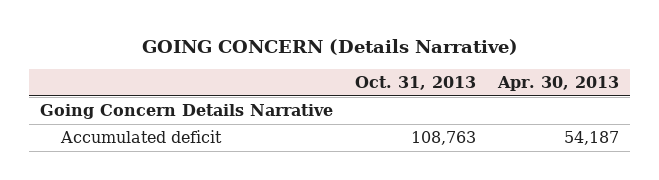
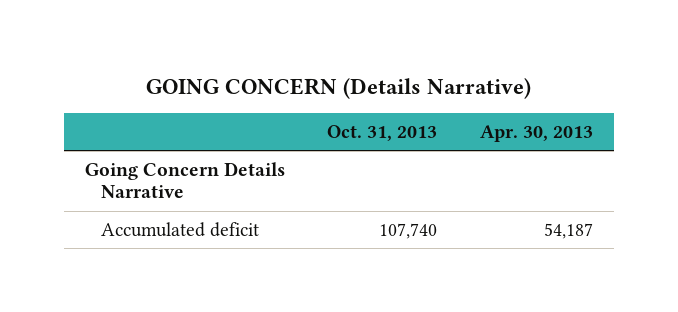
[411,131,477,146] 108,763 -> [379,222,438,239] 107,740

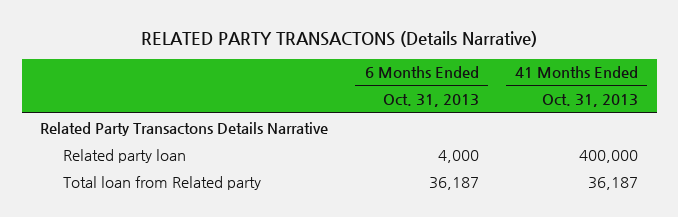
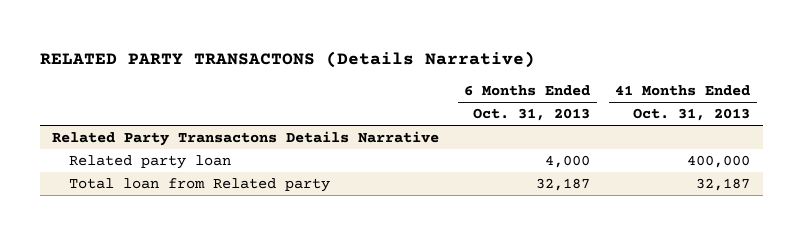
[428,176,479,190] 36,187 -> [536,178,591,192] 32,187
[588,176,639,190] 36,187 -> [696,178,751,192] 32,187

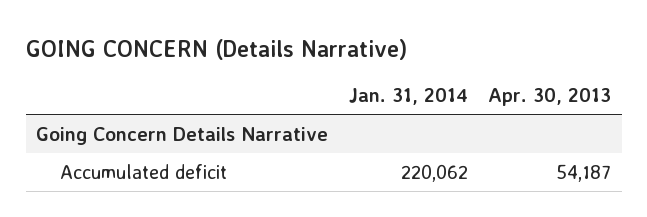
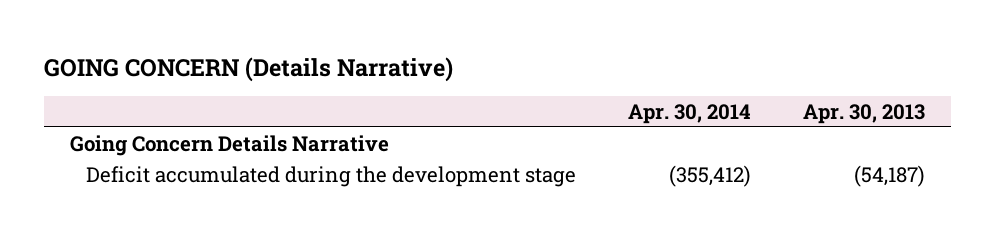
[348,88,468,106] Jan. 31, 2014 -> none
none -> [628,103,752,124] Apr. 30, 2014
[59,163,227,179] Accumulated deficit -> [85,165,576,187] Deficit accumulated during the development stage
[556,163,612,182] 54,187 -> [854,164,926,187] (54,187)

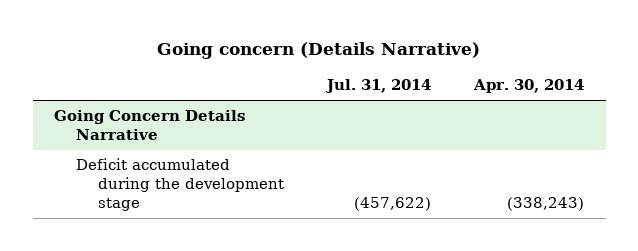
[44,56,454,82] GOING CONCERN (Details Narrative) -> [157,42,481,60] Going concern (Details Narrative)
[803,103,926,124] Apr. 30, 2013 -> none
none -> [325,79,432,94] Jul. 31, 2014
[669,164,752,187] (355,412) -> [507,196,585,211] (338,243)

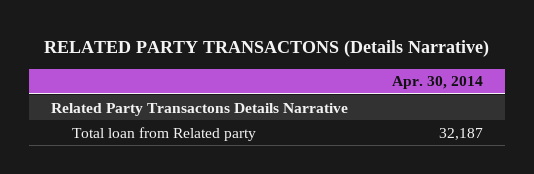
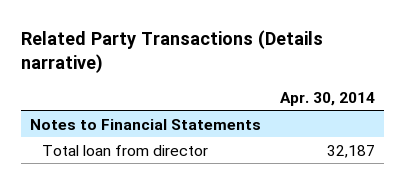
[43,40,489,58] RELATED PARTY TRANSACTONS (Details Narrative) -> [20,29,323,73] Related Party Transactions (Details narrative)
[50,102,348,116] Related Party Transactons Details Narrative -> none
none -> [30,118,262,130] Notes to Financial Statements
[72,126,257,141] Total loan from Related party -> [42,144,209,156] Total loan from director

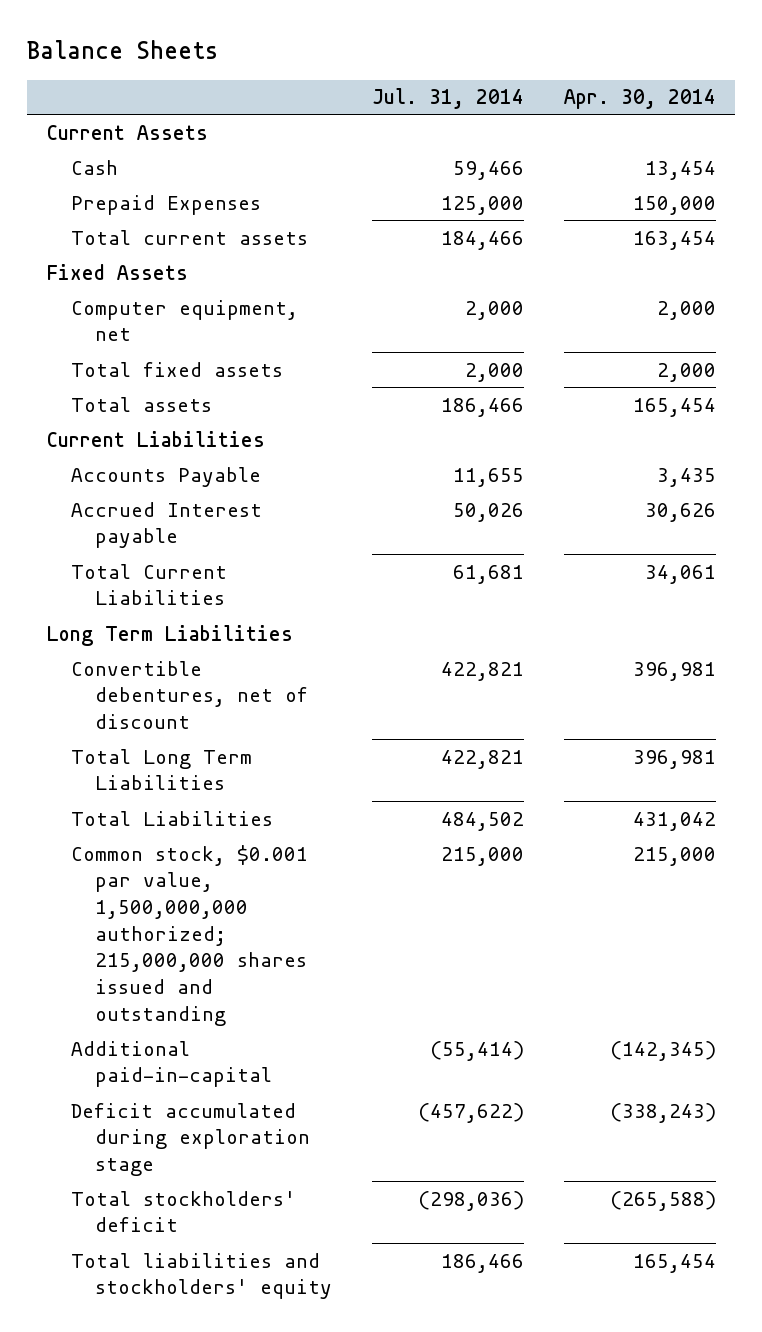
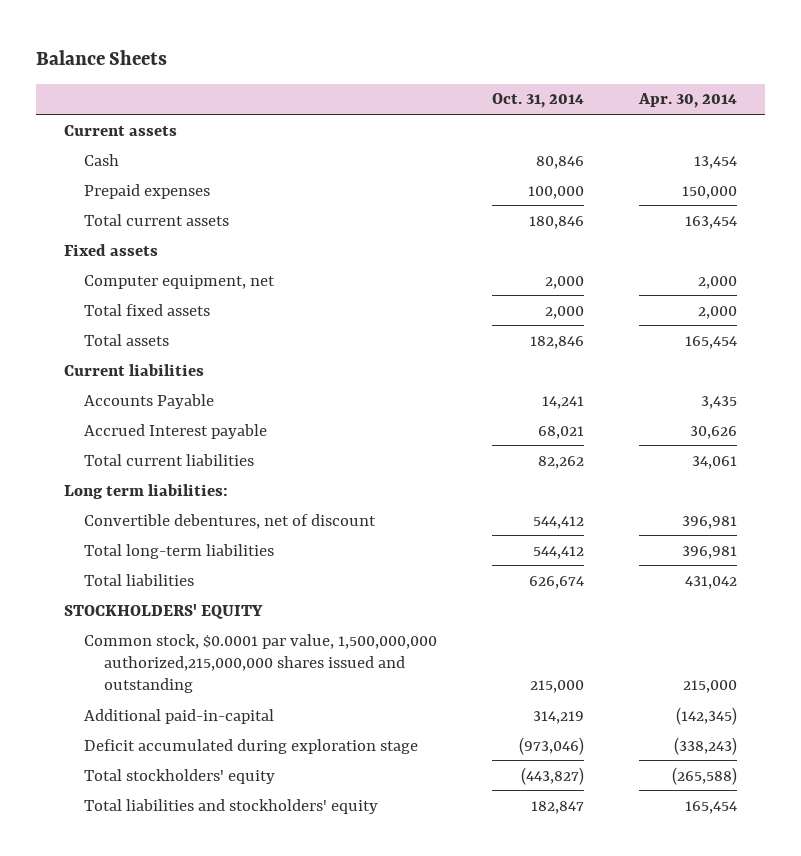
[371,88,524,110] Jul. 31, 2014 -> none
none -> [491,93,584,109] Oct. 31, 2014
[46,124,208,140] Current Assets -> [63,124,177,136] Current assets
[70,194,261,215] Prepaid Expenses -> [83,183,210,199] Prepaid expenses
[46,263,188,280] Fixed Assets -> [63,243,158,256] Fixed assets
[46,430,265,447] Current Liabilities -> [63,363,204,376] Current liabilities
[70,563,227,606] Total Current Liabilities -> [83,453,254,466] Total current liabilities
[46,624,293,646] Long Term Liabilities -> [63,483,228,499] Long term liabilities:
[70,748,252,791] Total Long Term Liabilities -> [83,543,274,559] Total long-term liabilities
[70,810,273,826] Total Liabilities -> [83,573,194,586] Total liabilities
none -> [63,603,263,619] STOCKHOLDERS' EQUITY
[70,844,308,1026] Common stock, $0.001 par value, 1,500,000,000 authorized; 215,000,000 shares issued and outstanding -> [83,633,437,694] Common stock, $0.0001 par value, 1,500,000,000 authorized,215,000,000 shares issued and outstanding
[70,1190,296,1233] Total stockholders' deficit -> [83,768,275,784] Total stockholders' equity

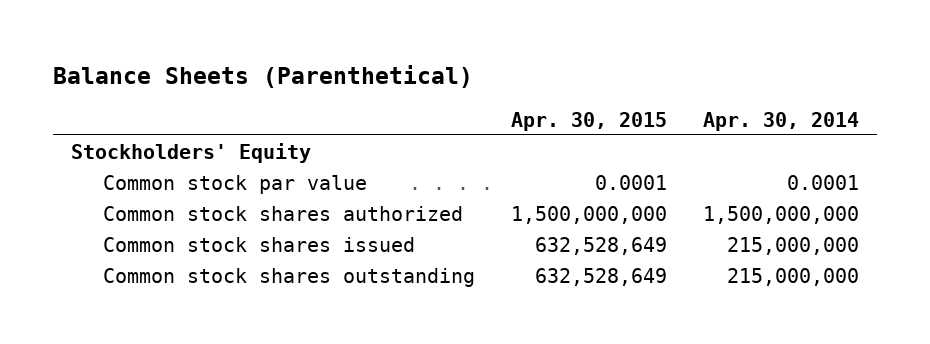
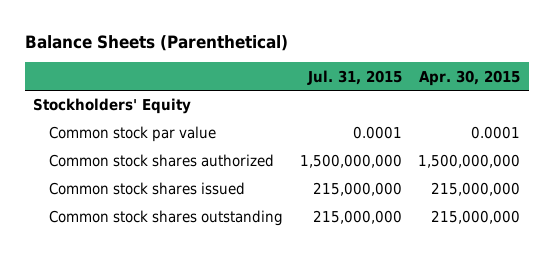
[703,111,860,131] Apr. 30, 2014 -> none
none -> [306,69,402,85] Jul. 31, 2015
[535,236,668,255] 632,528,649 -> [431,182,521,197] 215,000,000
[535,267,668,286] 632,528,649 -> [431,210,521,225] 215,000,000

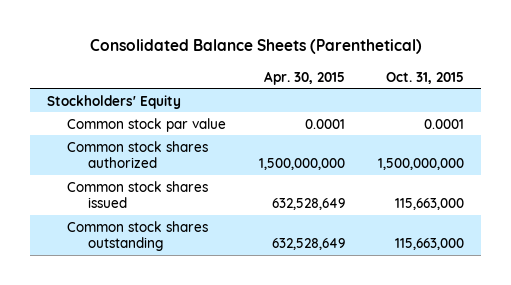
[25,34,289,51] Balance Sheets (Parenthetical) -> [89,39,422,55] Consolidated Balance Sheets (Parenthetical)
[306,69,402,85] Jul. 31, 2015 -> none
none -> [386,71,465,84] Oct. 31, 2015
[431,182,521,197] 215,000,000 -> [272,198,346,211] 632,528,649
[431,210,521,225] 215,000,000 -> [272,238,346,251] 632,528,649

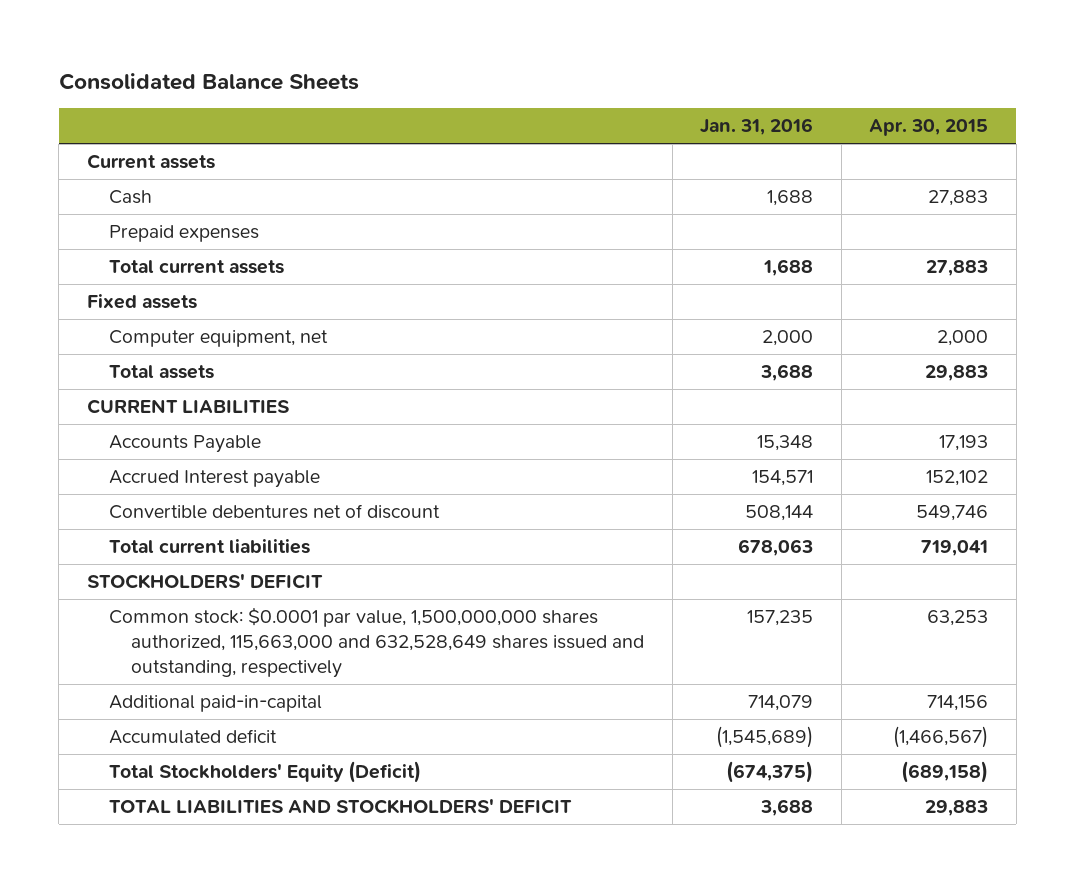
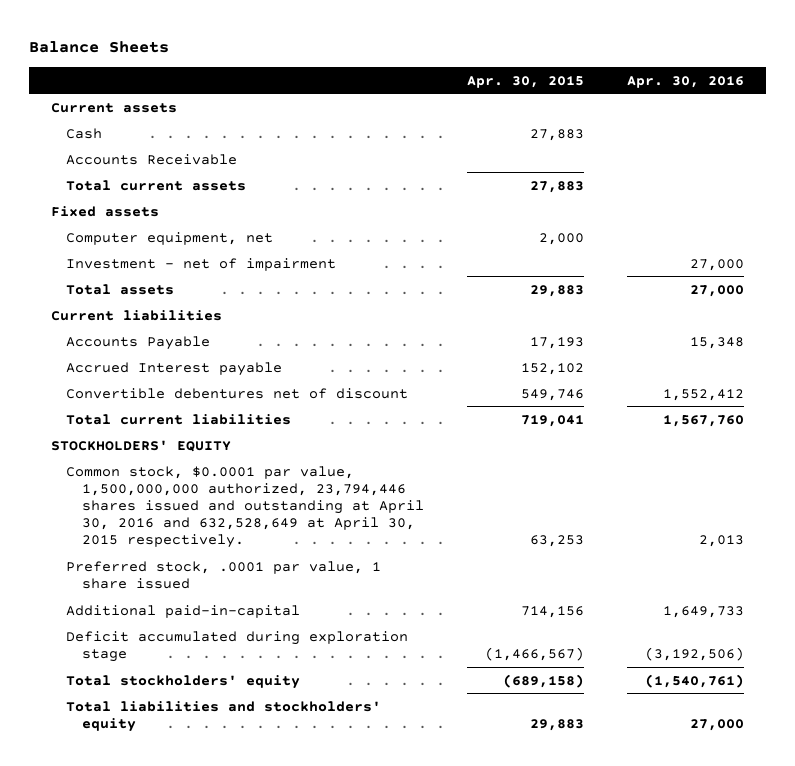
[58,72,359,90] Consolidated Balance Sheets -> [28,41,169,54] Balance Sheets
[700,118,814,136] Jan. 31, 2016 -> none
none -> [627,75,745,88] Apr. 30, 2016
[108,225,259,243] Prepaid expenses -> none
none -> [66,153,238,165] Accounts Receivable
none -> [66,257,337,271] Investment - net of impairment
[86,399,289,415] CURRENT LIABILITIES -> [50,309,222,321] Current liabilities
[86,574,323,590] STOCKHOLDERS' DEFICIT -> [50,439,231,452] STOCKHOLDERS' EQUITY
[108,607,645,678] Common stock: $0.0001 par value, 1,500,000,000 shares authorized, 115,663,000 and 632,528,649 shares issued and outstanding, respectively -> [66,465,424,549] Common stock, $0.0001 par value, 1,500,000,000 authorized, 23,794,446 shares issued and outstanding at April 30, 2016 and 632,528,649 at April 30, 2015 respectively.
none -> [66,560,382,589] Preferred stock, .0001 par value, 1 share issued
[108,729,277,745] Accumulated deficit -> [66,630,409,662] Deficit accumulated during exploration stage
[108,761,421,784] Total Stockholders' Equity (Deficit) -> [66,674,301,689] Total stockholders' equity
[108,799,572,815] TOTAL LIABILITIES AND STOCKHOLDERS' DEFICIT -> [66,700,382,732] Total liabilities and stockholders' equity

